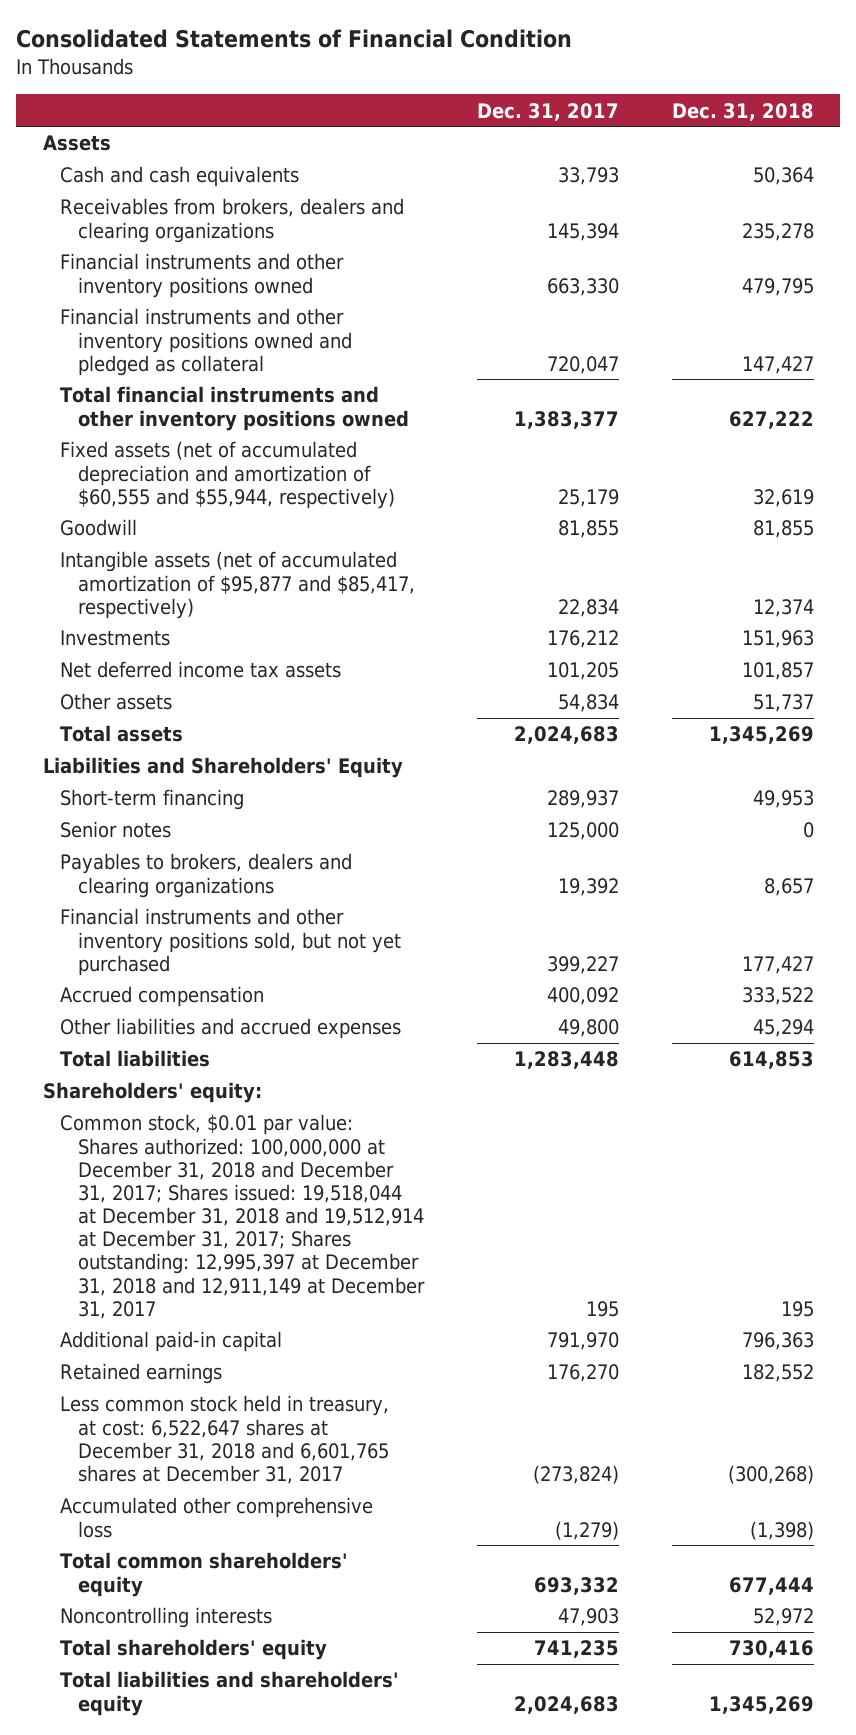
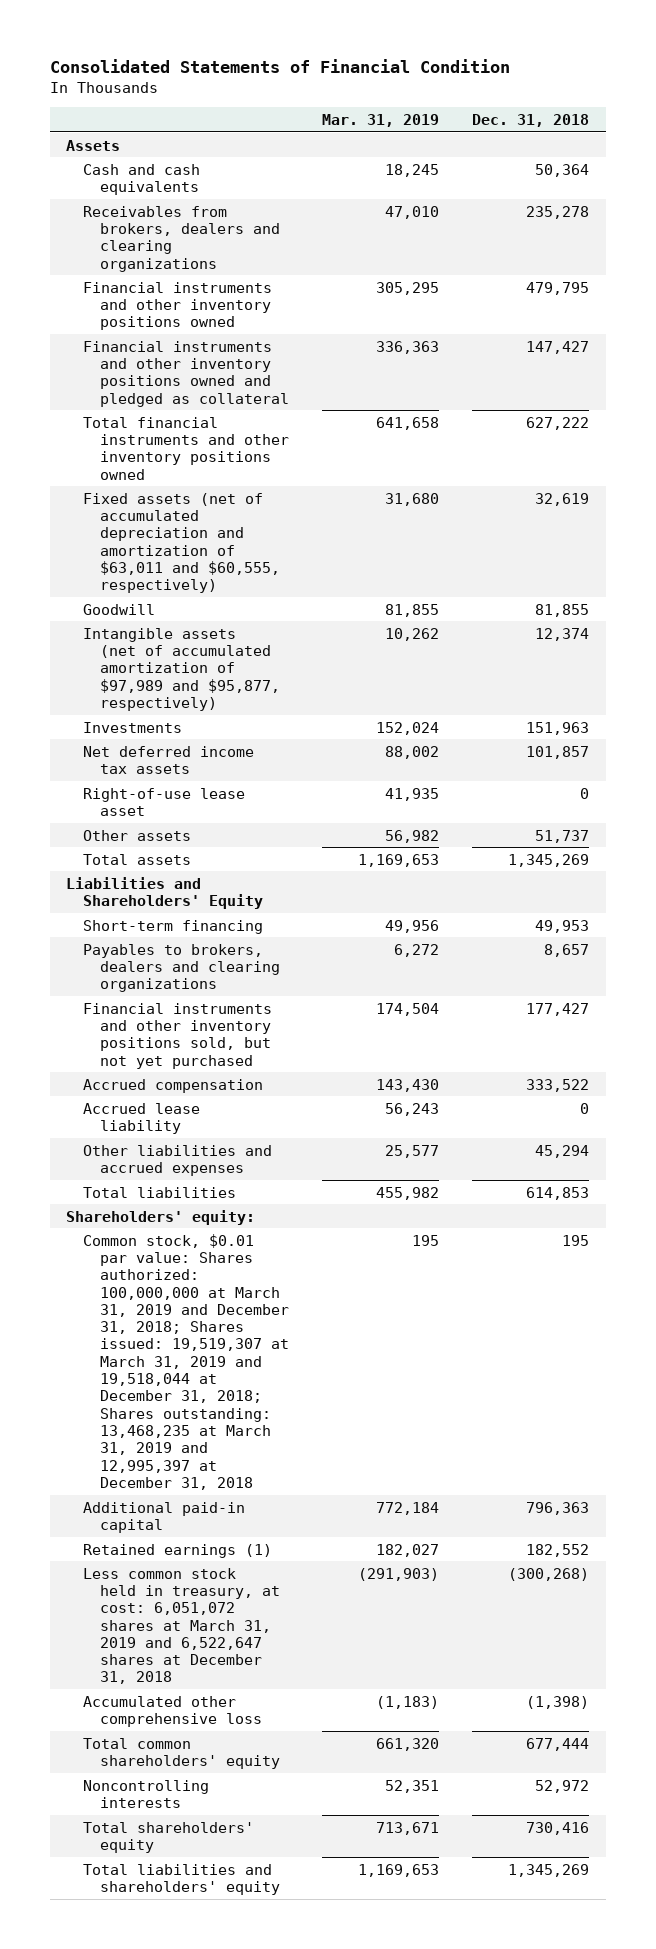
[476,102,619,121] Dec. 31, 2017 -> none
none -> [322,114,440,128] Mar. 31, 2019
[60,441,396,509] Fixed assets (net of accumulated depreciation and amortization of $60,555 and $55,944, respectively) -> [83,492,280,594] Fixed assets (net of accumulated depreciation and amortization of $63,011 and $60,555, respectively)
[60,551,416,619] Intangible assets (net of accumulated amortization of $95,877 and $85,417, respectively) -> [83,627,280,711] Intangible assets (net of accumulated amortization of $97,989 and $95,877, respectively)
none -> [83,787,246,816] Right-of-use lease asset
[60,821,172,839] Senior notes -> none
none -> [83,1102,201,1134] Accrued lease liability
[60,1114,426,1319] Common stock, $0.01 par value: Shares authorized: 100,000,000 at December 31, 2018 and December 31, 2017; Shares issued: 19,518,044 at December 31, 2018 and 19,512,914 at December 31, 2017; Shares outstanding: 12,995,397 at December 31, 2018 and 12,911,149 at December 31, 2017 -> [83,1233,289,1490] Common stock, $0.01 par value: Shares authorized: 100,000,000 at March 31, 2019 and December 31, 2018; Shares issued: 19,519,307 at March 31, 2019 and 19,518,044 at December 31, 2018; Shares outstanding: 13,468,235 at March 31, 2019 and 12,995,397 at December 31, 2018
[60,1363,223,1385] Retained earnings -> [83,1543,273,1558] Retained earnings (1)
[60,1395,390,1484] Less common stock held in treasury, at cost: 6,522,647 shares at December 31, 2018 and 6,601,765 shares at December 31, 2017 -> [83,1567,280,1685] Less common stock held in treasury, at cost: 6,051,072 shares at March 31, 2019 and 6,522,647 shares at December 31, 2018

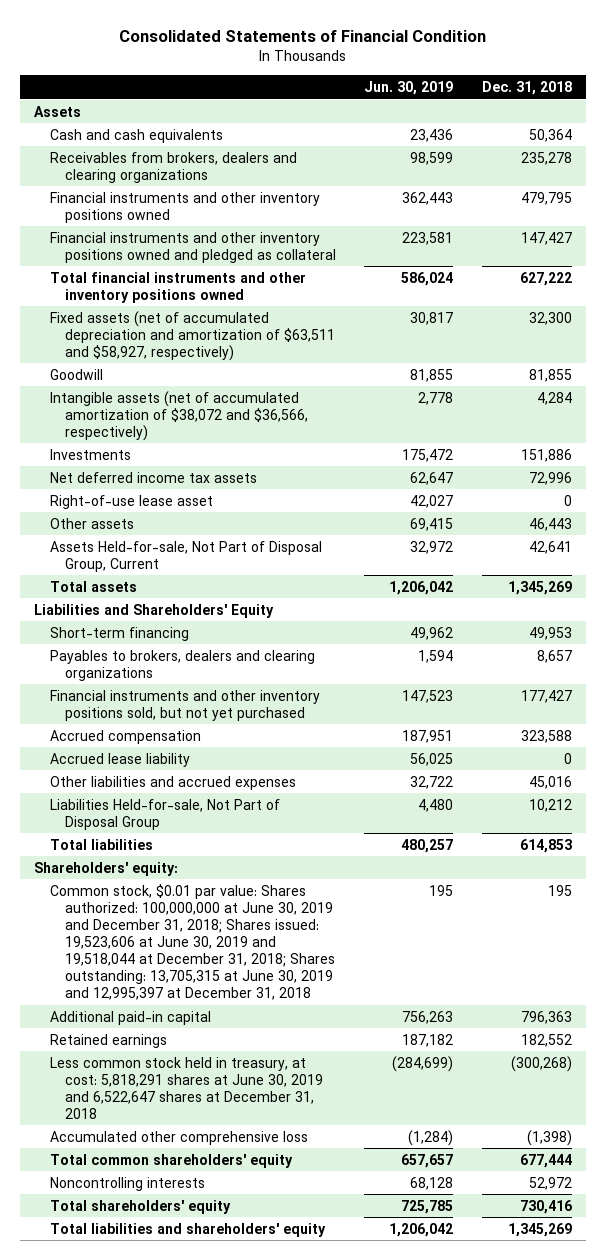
[322,114,440,128] Mar. 31, 2019 -> none
none -> [364,81,454,96] Jun. 30, 2019
[83,492,280,594] Fixed assets (net of accumulated depreciation and amortization of $63,011 and $60,555, respectively) -> [49,310,336,361] Fixed assets (net of accumulated depreciation and amortization of $63,511 and $58,927, respectively)
[535,492,590,506] 32,619 -> [528,311,572,325] 32,300
[83,627,280,711] Intangible assets (net of accumulated amortization of $97,989 and $95,877, respectively) -> [49,390,309,441] Intangible assets (net of accumulated amortization of $38,072 and $36,566, respectively)
[535,627,590,641] 12,374 -> [536,391,572,405] 4,284
[526,721,590,735] 151,963 -> [520,448,572,462] 151,886
[526,745,590,759] 101,857 -> [528,471,572,485] 72,996
[535,829,590,843] 51,737 -> [528,517,572,531] 46,443
none -> [49,540,322,572] Assets Held-for-sale, Not Part of Disposal Group, Current
[526,1078,590,1092] 333,522 -> [520,729,572,743] 323,588
[535,1144,590,1158] 45,294 -> [528,775,572,789] 45,016
none -> [49,798,280,830] Liabilities Held-for-sale, Not Part of Disposal Group
[83,1233,289,1490] Common stock, $0.01 par value: Shares authorized: 100,000,000 at March 31, 2019 and December 31, 2018; Shares issued: 19,519,307 at March 31, 2019 and 19,518,044 at December 31, 2018; Shares outstanding: 13,468,235 at March 31, 2019 and 12,995,397 at December 31, 2018 -> [49,883,336,1000] Common stock, $0.01 par value: Shares authorized: 100,000,000 at June 30, 2019 and December 31, 2018; Shares issued: 19,523,606 at June 30, 2019 and 19,518,044 at December 31, 2018; Shares outstanding: 13,705,315 at June 30, 2019 and 12,995,397 at December 31, 2018
[83,1543,273,1558] Retained earnings (1) -> [49,1033,167,1048] Retained earnings
[83,1567,280,1685] Less common stock held in treasury, at cost: 6,051,072 shares at March 31, 2019 and 6,522,647 shares at December 31, 2018 -> [49,1056,324,1119] Less common stock held in treasury, at cost: 5,818,291 shares at June 30, 2019 and 6,522,647 shares at December 31, 2018

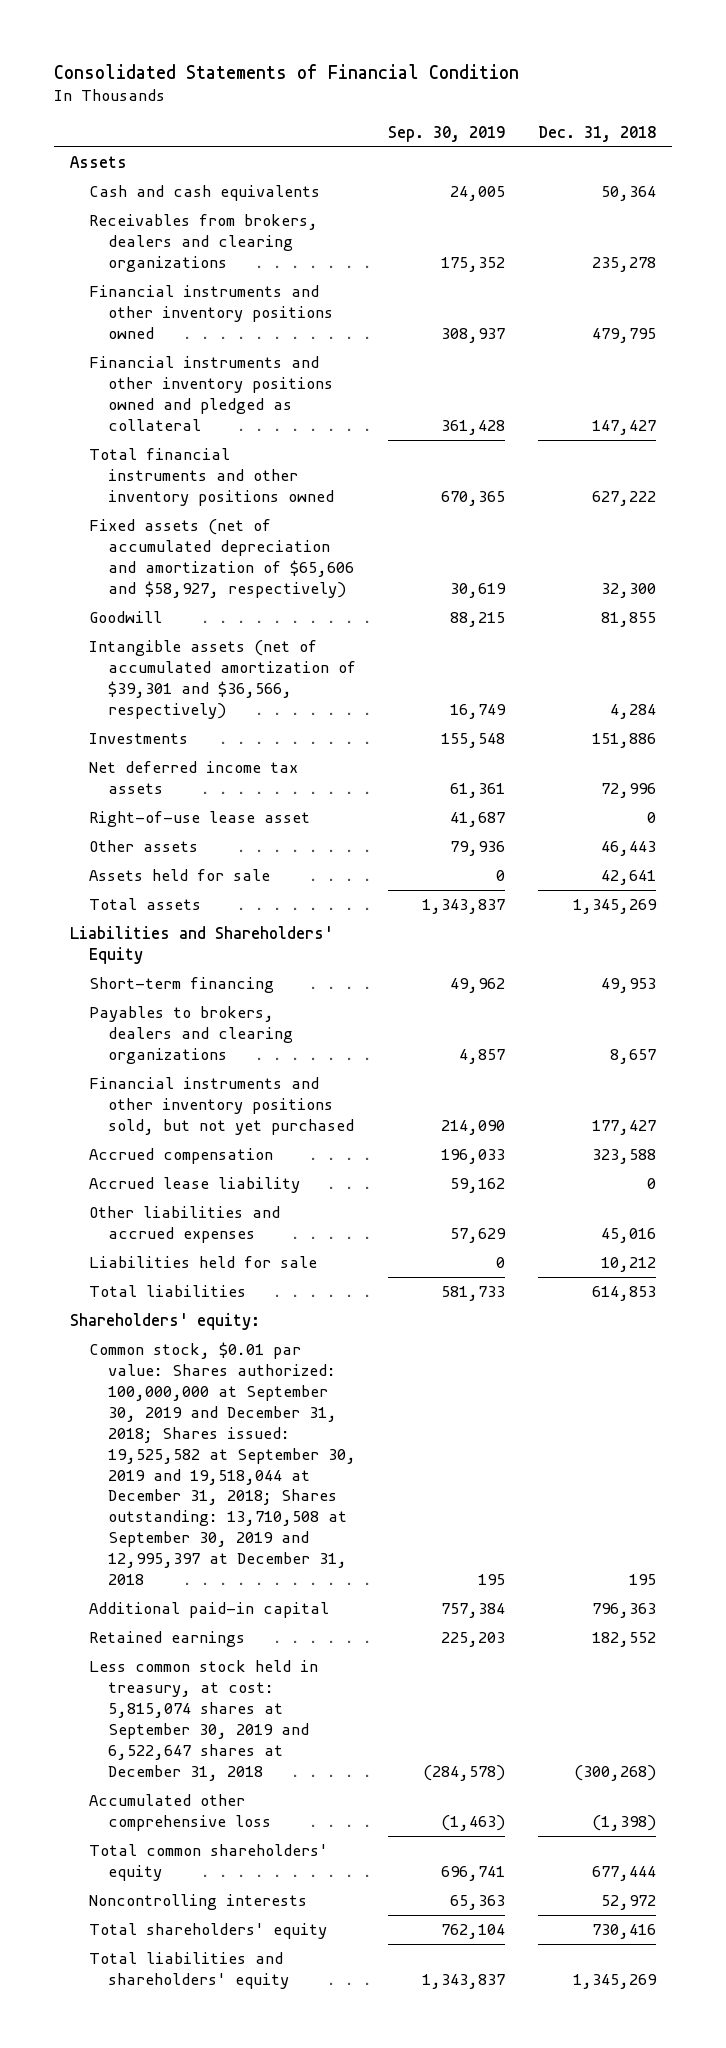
[364,81,454,96] Jun. 30, 2019 -> none
none -> [388,125,506,142] Sep. 30, 2019
[49,310,336,361] Fixed assets (net of accumulated depreciation and amortization of $63,511 and $58,927, respectively) -> [88,519,354,598] Fixed assets (net of accumulated depreciation and amortization of $65,606 and $58,927, respectively)
[49,390,309,441] Intangible assets (net of accumulated amortization of $38,072 and $36,566, respectively) -> [88,640,356,719] Intangible assets (net of accumulated amortization of $39,301 and $36,566, respectively)
[49,540,322,572] Assets Held-for-sale, Not Part of Disposal Group, Current -> [88,869,270,882] Assets held for sale
[49,798,280,830] Liabilities Held-for-sale, Not Part of Disposal Group -> [88,1256,317,1269] Liabilities held for sale
[49,883,336,1000] Common stock, $0.01 par value: Shares authorized: 100,000,000 at June 30, 2019 and December 31, 2018; Shares issued: 19,523,606 at June 30, 2019 and 19,518,044 at December 31, 2018; Shares outstanding: 13,705,315 at June 30, 2019 and 12,995,397 at December 31, 2018 -> [88,1342,356,1585] Common stock, $0.01 par value: Shares authorized: 100,000,000 at September 30, 2019 and December 31, 2018; Shares issued: 19,525,582 at September 30, 2019 and 19,518,044 at December 31, 2018; Shares outstanding: 13,710,508 at September 30, 2019 and 12,995,397 at December 31, 2018
[49,1056,324,1119] Less common stock held in treasury, at cost: 5,818,291 shares at June 30, 2019 and 6,522,647 shares at December 31, 2018 -> [88,1660,318,1781] Less common stock held in treasury, at cost: 5,815,074 shares at September 30, 2019 and 6,522,647 shares at December 31, 2018

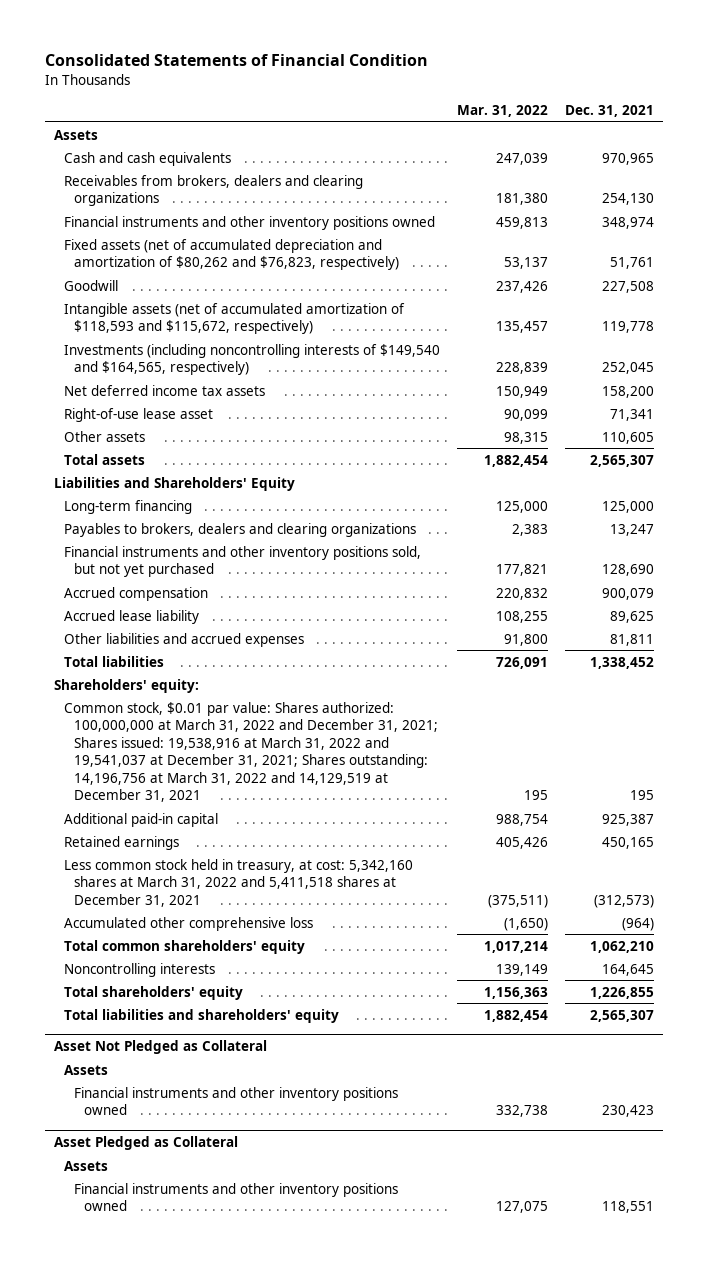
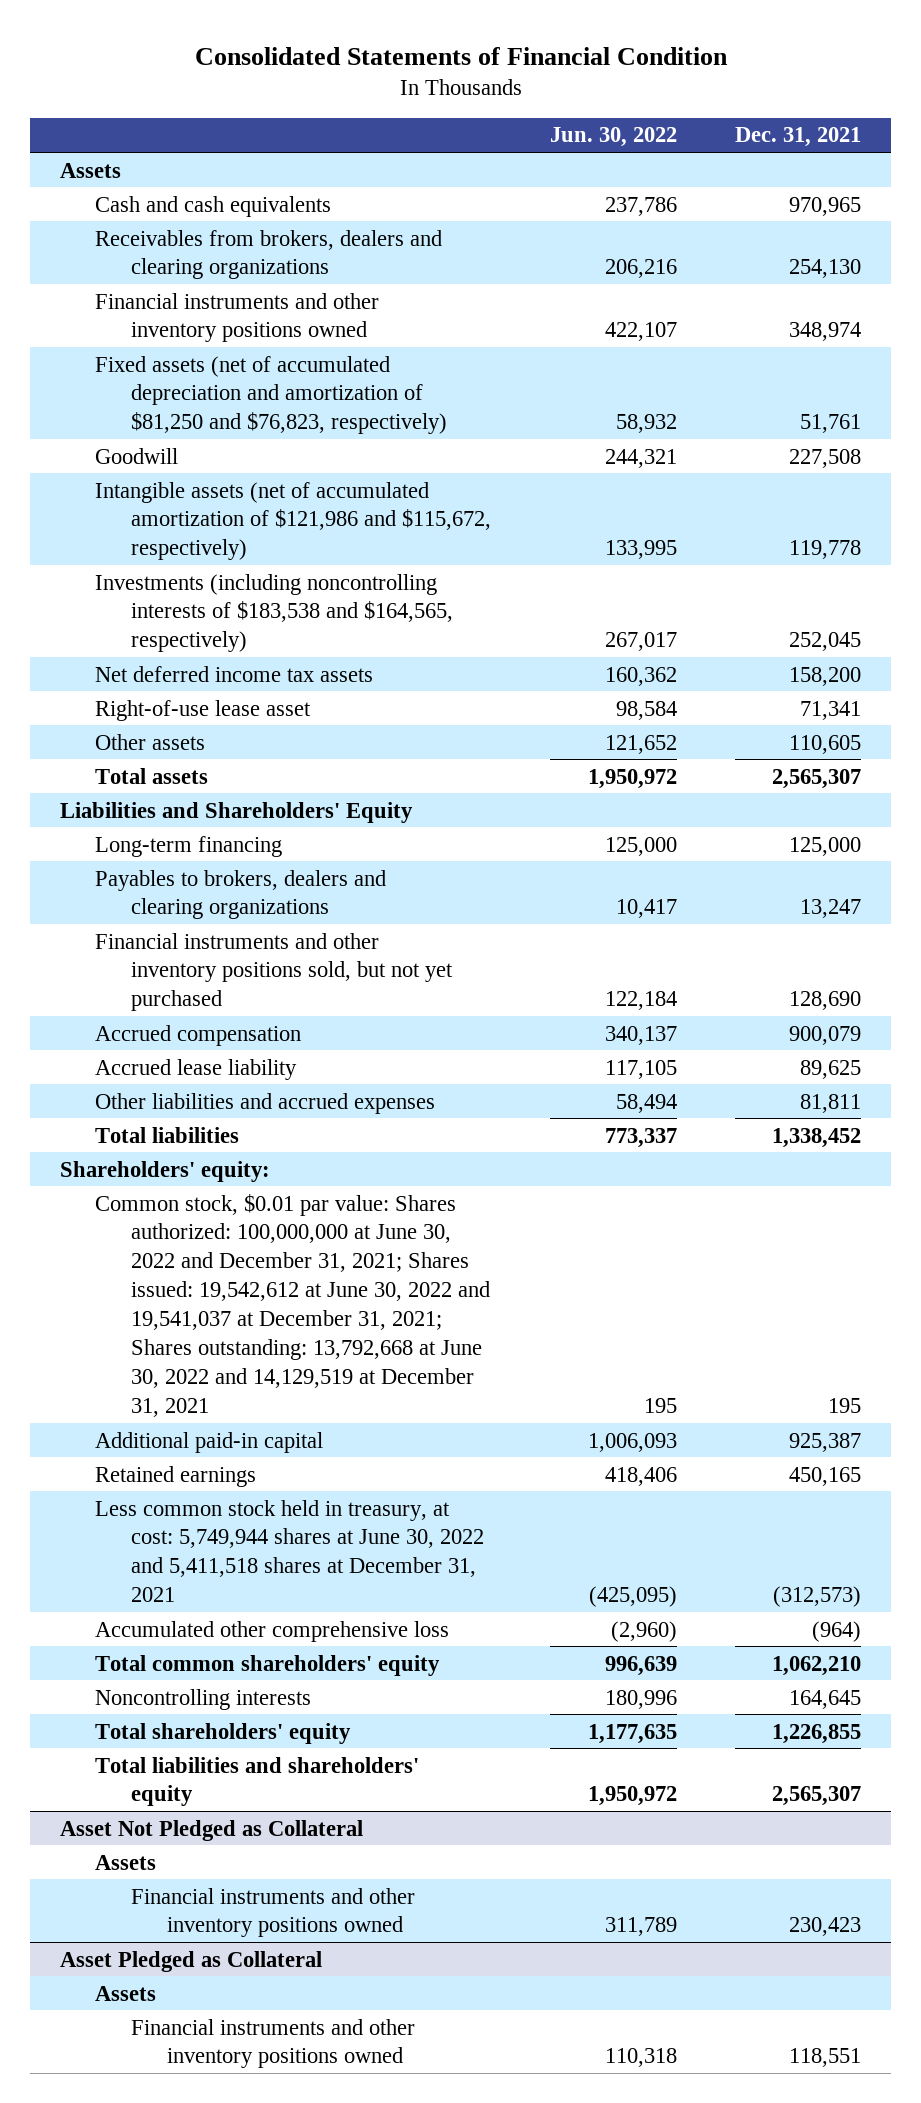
[456,105,548,118] Mar. 31, 2022 -> none
none -> [549,127,677,148] Jun. 30, 2022
[63,238,399,271] Fixed assets (net of accumulated depreciation and amortization of $80,262 and $76,823, respectively) -> [95,355,448,435] Fixed assets (net of accumulated depreciation and amortization of $81,250 and $76,823, respectively)
[63,302,405,335] Intangible assets (net of accumulated amortization of $118,593 and $115,672, respectively) -> [95,481,492,561] Intangible assets (net of accumulated amortization of $121,986 and $115,672, respectively)
[63,343,440,376] Investments (including noncontrolling interests of $149,540 and $164,565, respectively) -> [95,573,454,653] Investments (including noncontrolling interests of $183,538 and $164,565, respectively)
[63,701,438,803] Common stock, $0.01 par value: Shares authorized: 100,000,000 at March 31, 2022 and December 31, 2021; Shares issued: 19,538,916 at March 31, 2022 and 19,541,037 at December 31, 2021; Shares outstanding: 14,196,756 at March 31, 2022 and 14,129,519 at December 31, 2021 -> [95,1193,491,1418] Common stock, $0.01 par value: Shares authorized: 100,000,000 at June 30, 2022 and December 31, 2021; Shares issued: 19,542,612 at June 30, 2022 and 19,541,037 at December 31, 2021; Shares outstanding: 13,792,668 at June 30, 2022 and 14,129,519 at December 31, 2021
[63,858,413,907] Less common stock held in treasury, at cost: 5,342,160 shares at March 31, 2022 and 5,411,518 shares at December 31, 2021 -> [95,1499,485,1603] Less common stock held in treasury, at cost: 5,749,944 shares at June 30, 2022 and 5,411,518 shares at December 31, 2021

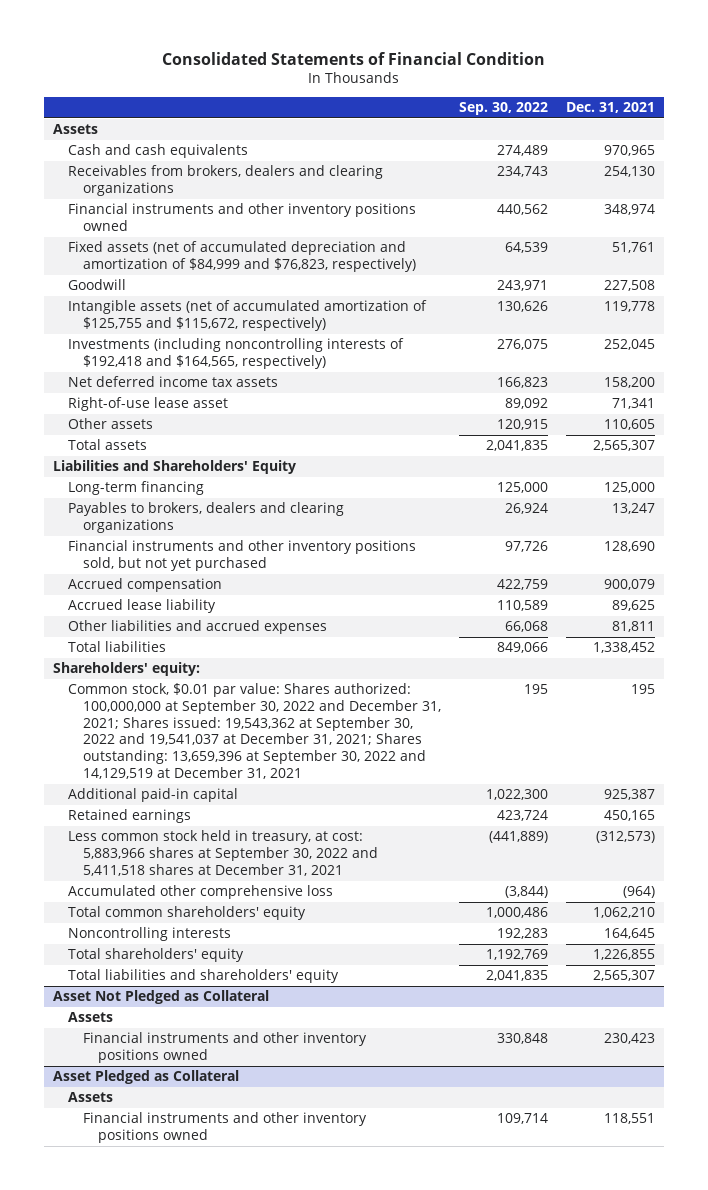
[549,127,677,148] Jun. 30, 2022 -> none
none -> [458,101,548,115] Sep. 30, 2022
[95,355,448,435] Fixed assets (net of accumulated depreciation and amortization of $81,250 and $76,823, respectively) -> [67,241,416,273] Fixed assets (net of accumulated depreciation and amortization of $84,999 and $76,823, respectively)
[95,481,492,561] Intangible assets (net of accumulated amortization of $121,986 and $115,672, respectively) -> [67,300,427,332] Intangible assets (net of accumulated amortization of $125,755 and $115,672, respectively)
[95,573,454,653] Investments (including noncontrolling interests of $183,538 and $164,565, respectively) -> [67,338,404,370] Investments (including noncontrolling interests of $192,418 and $164,565, respectively)
[95,1193,491,1418] Common stock, $0.01 par value: Shares authorized: 100,000,000 at June 30, 2022 and December 31, 2021; Shares issued: 19,542,612 at June 30, 2022 and 19,541,037 at December 31, 2021; Shares outstanding: 13,792,668 at June 30, 2022 and 14,129,519 at December 31, 2021 -> [67,683,441,779] Common stock, $0.01 par value: Shares authorized: 100,000,000 at September 30, 2022 and December 31, 2021; Shares issued: 19,543,362 at September 30, 2022 and 19,541,037 at December 31, 2021; Shares outstanding: 13,659,396 at September 30, 2022 and 14,129,519 at December 31, 2021
[95,1499,485,1603] Less common stock held in treasury, at cost: 5,749,944 shares at June 30, 2022 and 5,411,518 shares at December 31, 2021 -> [67,830,378,876] Less common stock held in treasury, at cost: 5,883,966 shares at September 30, 2022 and 5,411,518 shares at December 31, 2021

